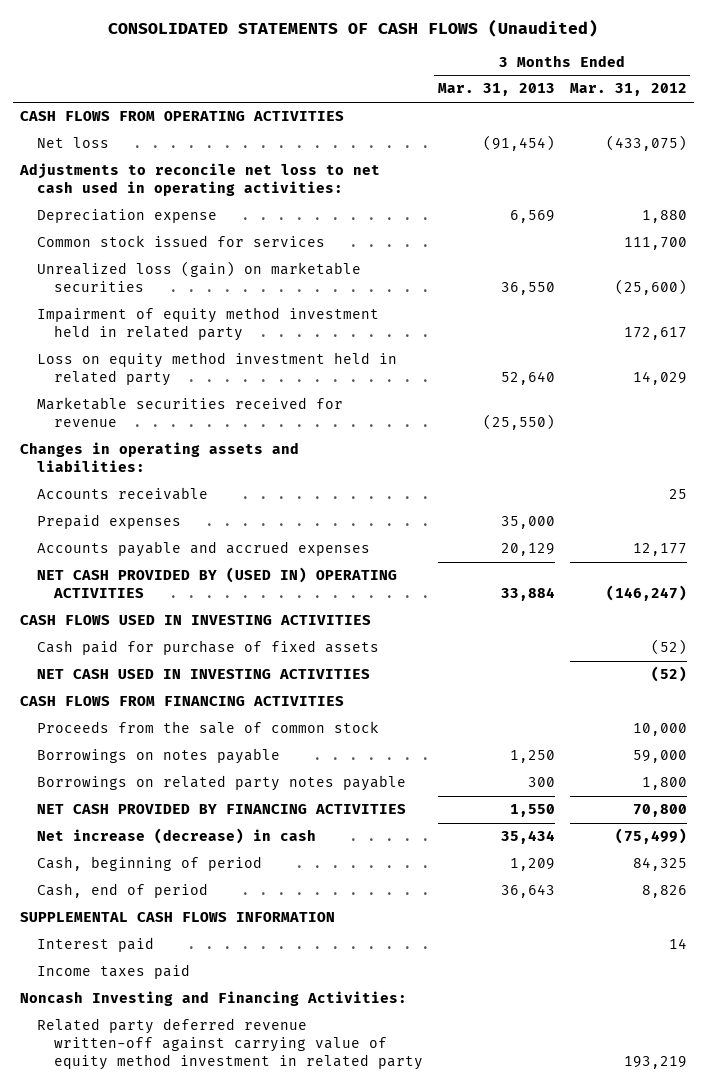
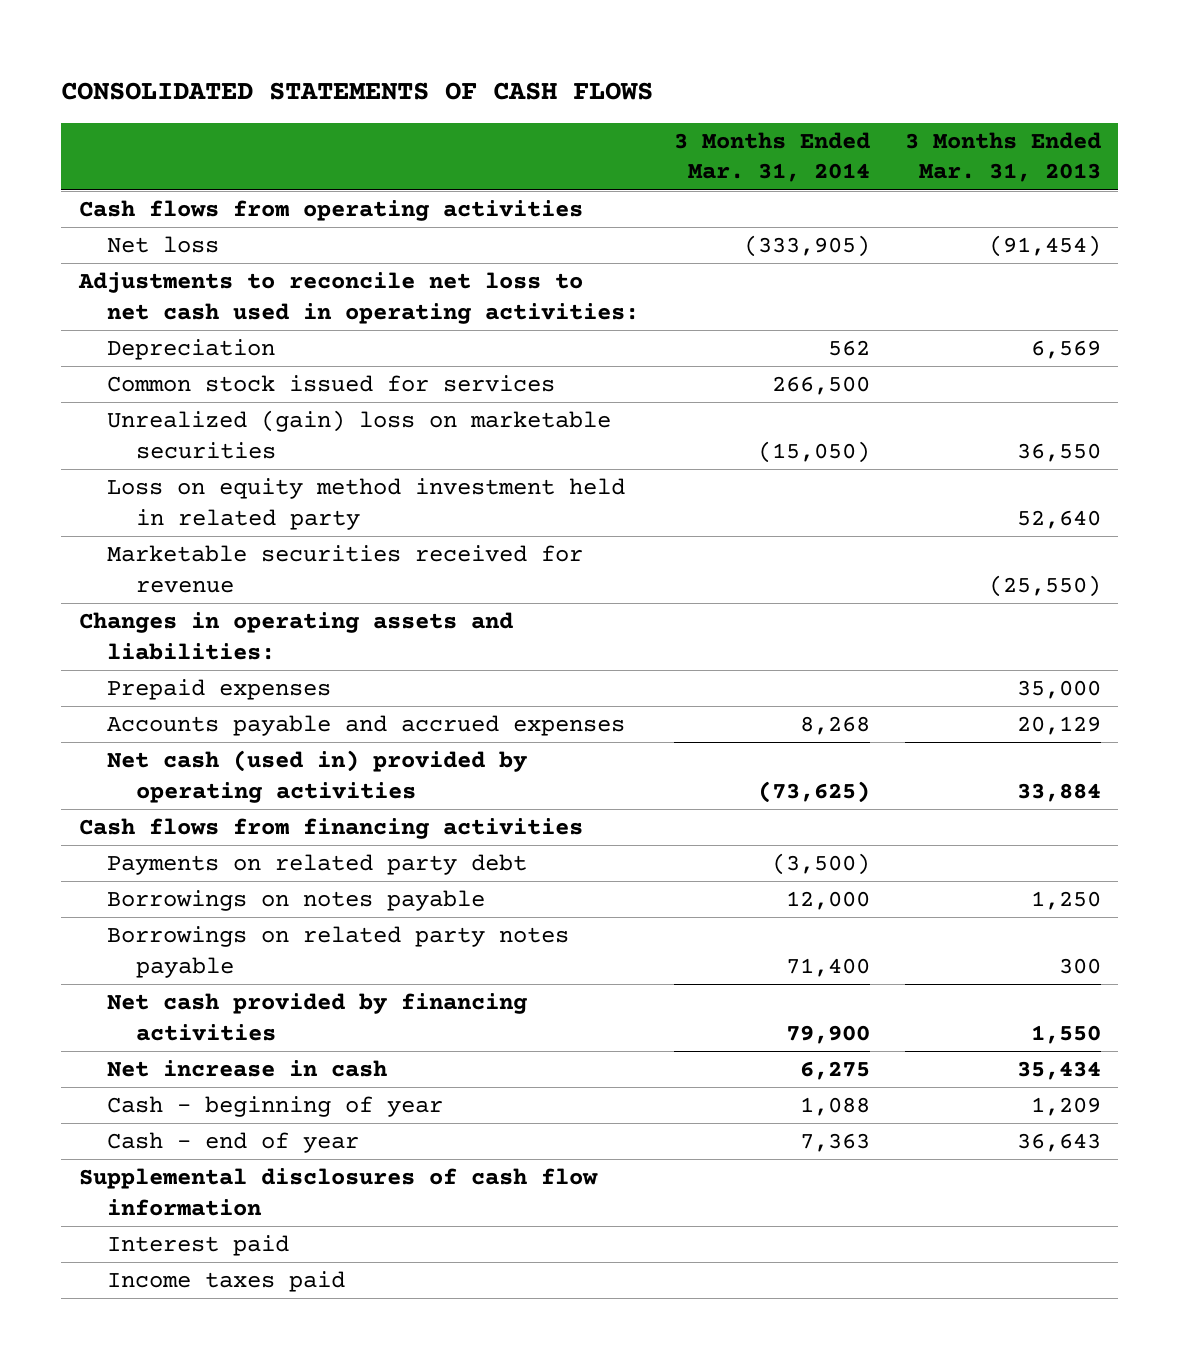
[108,19,599,38] CONSOLIDATED STATEMENTS OF CASH FLOWS (Unaudited) -> [61,81,654,100] CONSOLIDATED STATEMENTS OF CASH FLOWS
[569,83,687,97] Mar. 31, 2012 -> none
none -> [674,131,871,183] 3 Months Ended Mar. 31, 2014
[20,111,345,122] CASH FLOWS FROM OPERATING ACTIVITIES -> [78,200,583,222] Cash flows from operating activities
[37,209,218,224] Depreciation expense -> [107,339,276,361] Depreciation
[37,307,380,342] Impairment of equity method investment held in related party -> none
[37,261,362,293] Unrealized loss (gain) on marketable securities -> [107,410,612,459] Unrealized (gain) loss on marketable securities
[37,487,209,501] Accounts receivable -> none
[20,615,372,626] CASH FLOWS USED IN INVESTING ACTIVITIES -> none
[37,640,380,656] Cash paid for purchase of fixed assets -> none
[37,669,371,680] NET CASH USED IN INVESTING ACTIVITIES -> none
[37,721,380,735] Proceeds from the sale of common stock -> none
[37,567,398,599] NET CASH PROVIDED BY (USED IN) OPERATING ACTIVITIES -> [107,750,528,803] Net cash (used in) provided by operating activities
[20,696,345,707] CASH FLOWS FROM FINANCING ACTIVITIES -> [78,818,583,840] Cash flows from financing activities
none -> [107,854,528,876] Payments on related party debt
[37,804,407,815] NET CASH PROVIDED BY FINANCING ACTIVITIES -> [107,993,528,1041] Net cash provided by financing activities
[37,828,317,845] Net increase (decrease) in cash -> [107,1060,388,1078] Net increase in cash
[37,856,263,872] Cash, beginning of period -> [107,1096,444,1118] Cash - beginning of year
[37,883,209,899] Cash, end of period -> [107,1132,360,1154] Cash - end of year
[20,912,336,923] SUPPLEMENTAL CASH FLOWS INFORMATION -> [78,1168,598,1216] Supplemental disclosures of cash flow information
[20,991,408,1007] Noncash Investing and Financing Activities: -> none
[37,1018,423,1071] Related party deferred revenue written-off against carrying value of equity method investment in related party -> none

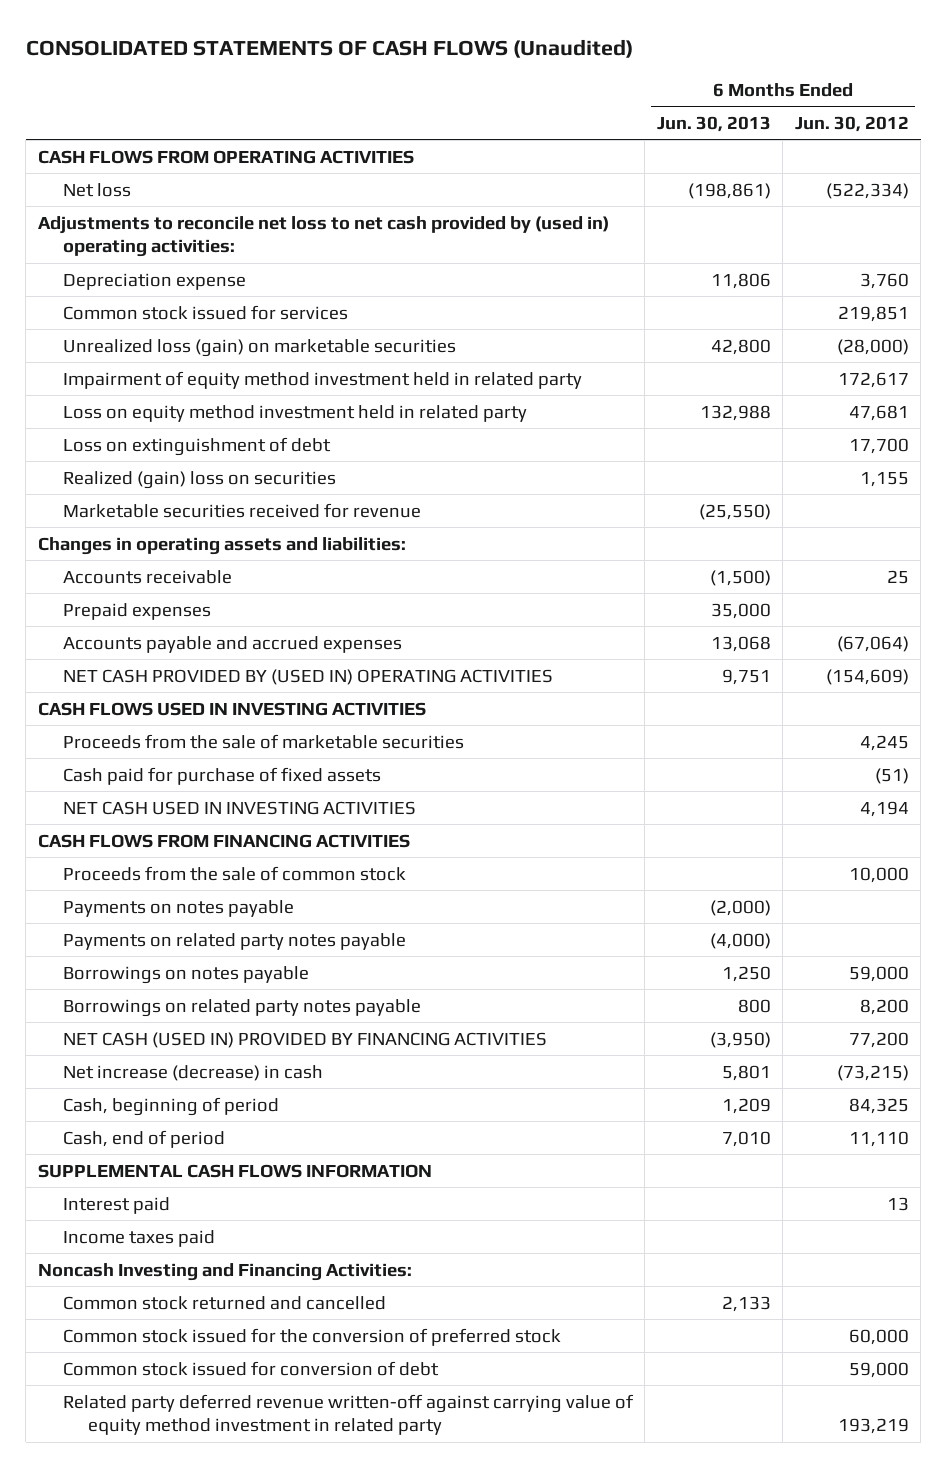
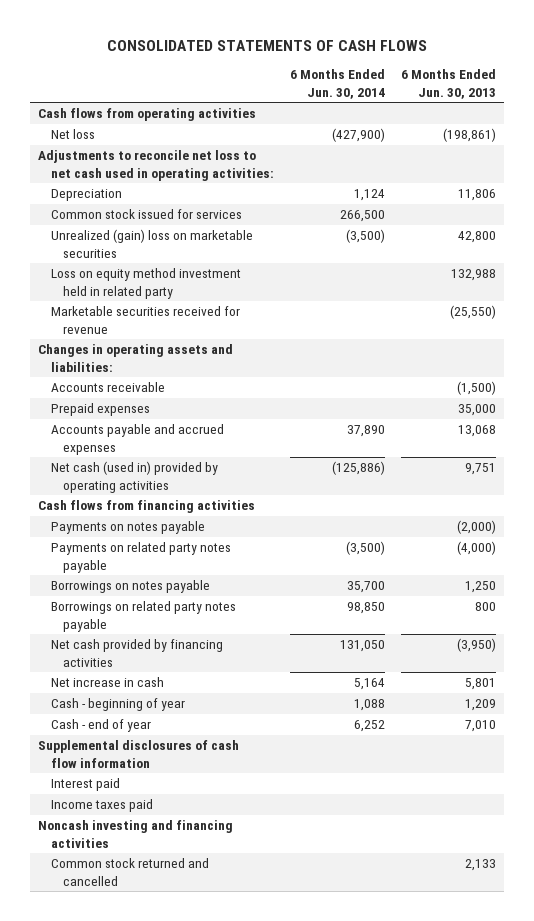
[25,38,633,58] CONSOLIDATED STATEMENTS OF CASH FLOWS (Unaudited) -> [106,39,427,51] CONSOLIDATED STATEMENTS OF CASH FLOWS
[794,115,909,132] Jun. 30, 2012 -> none
none -> [289,69,385,99] 6 Months Ended Jun. 30, 2014
[37,149,414,164] CASH FLOWS FROM OPERATING ACTIVITIES -> [37,108,256,122] Cash flows from operating activities
[37,215,609,258] Adjustments to reconcile net loss to net cash provided by (used in) operating activities: -> [37,150,274,181] Adjustments to reconcile net loss to net cash used in operating activities:
[62,272,246,290] Depreciation expense -> [50,189,122,202] Depreciation
[62,370,582,389] Impairment of equity method investment held in related party -> none
[62,338,456,357] Unrealized loss (gain) on marketable securities -> [50,229,253,258] Unrealized (gain) loss on marketable securities
[62,436,331,456] Loss on extinguishment of debt -> none
[62,470,336,489] Realized (gain) loss on securities -> none
[37,701,426,716] CASH FLOWS USED IN INVESTING ACTIVITIES -> none
[62,733,464,749] Proceeds from the sale of marketable securities -> none
[62,766,381,785] Cash paid for purchase of fixed assets -> none
[62,800,416,815] NET CASH USED IN INVESTING ACTIVITIES -> none
[62,865,406,881] Proceeds from the sale of common stock -> none
[62,668,553,685] NET CASH PROVIDED BY (USED IN) OPERATING ACTIVITIES -> [50,461,218,493] Net cash (used in) provided by operating activities
[37,833,410,848] CASH FLOWS FROM FINANCING ACTIVITIES -> [37,500,255,514] Cash flows from financing activities
[62,1031,547,1048] NET CASH (USED IN) PROVIDED BY FINANCING ACTIVITIES -> [50,639,223,667] Net cash provided by financing activities
[62,1064,323,1081] Net increase (decrease) in cash -> [50,677,164,688] Net increase in cash
[62,1096,279,1116] Cash, beginning of period -> [50,698,185,712] Cash - beginning of year
[62,1129,225,1148] Cash, end of period -> [50,719,151,733] Cash - end of year
[37,1163,432,1178] SUPPLEMENTAL CASH FLOWS INFORMATION -> [37,740,239,768] Supplemental disclosures of cash flow information
[37,1262,412,1281] Noncash Investing and Financing Activities: -> [37,820,233,848] Noncash investing and financing activities
[62,1327,561,1346] Common stock issued for the conversion of preferred stock -> none
[62,1360,439,1376] Common stock issued for conversion of debt -> none
[62,1393,634,1436] Related party deferred revenue written-off against carrying value of equity method investment in related party -> none

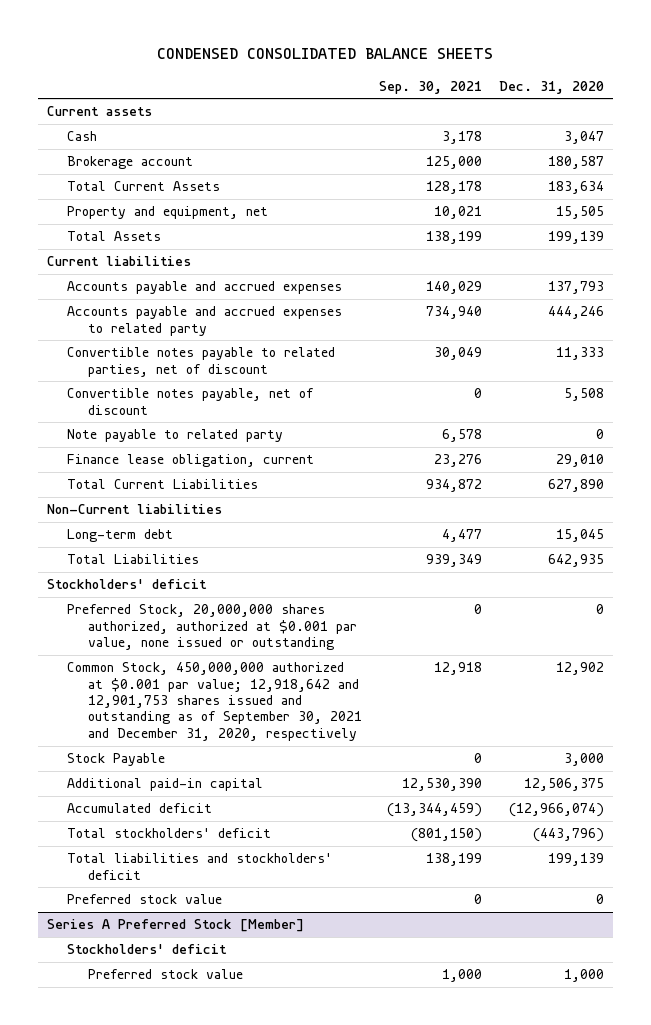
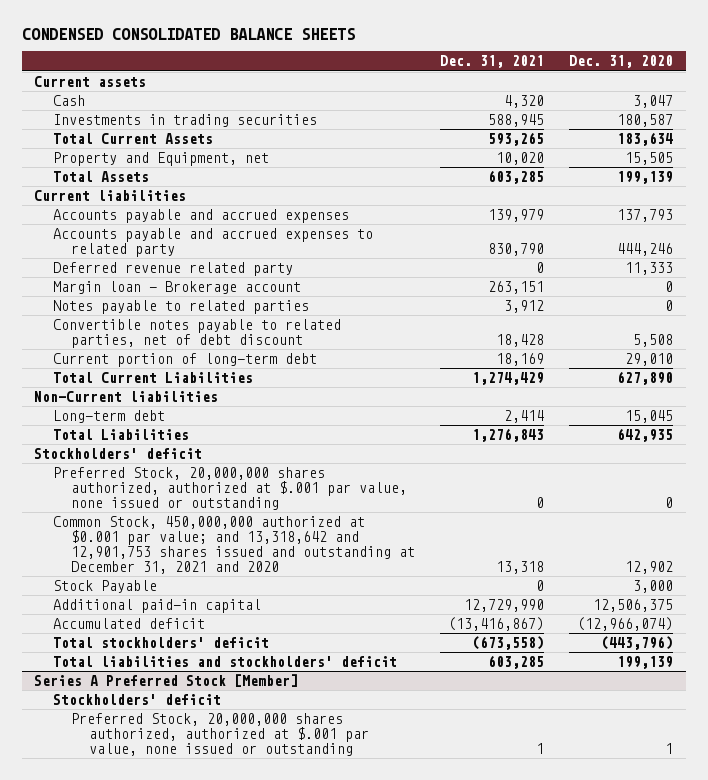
[379,80,483,94] Sep. 30, 2021 -> none
none -> [440,55,545,69] Dec. 31, 2021
[67,156,194,170] Brokerage account -> [52,113,317,127] Investments in trading securities
[67,206,269,220] Property and equipment, net -> [52,151,269,166] Property and Equipment, net
[67,429,284,443] Note payable to related party -> none
none -> [52,261,293,276] Deferred revenue related party
none -> [52,280,301,294] Margin loan - Brokerage account
[67,347,336,377] Convertible notes payable to related parties, net of discount -> [52,299,309,314] Notes payable to related parties
[556,347,605,361] 11,333 -> [665,299,674,311] 0
[67,388,315,415] Convertible notes payable, net of discount -> [52,318,341,348] Convertible notes payable to related parties, net of debt discount
[67,454,315,468] Finance lease obligation, current -> [52,352,317,367] Current portion of long-term debt
[67,604,358,651] Preferred Stock, 20,000,000 shares authorized, authorized at $0.001 par value, none issued or outstanding -> [52,466,407,510] Preferred Stock, 20,000,000 shares authorized, authorized at $.001 par value, none issued or outstanding
[67,662,363,741] Common Stock, 450,000,000 authorized at $0.001 par value; 12,918,642 and 12,901,753 shares issued and outstanding as of September 30, 2021 and December 31, 2020, respectively -> [52,515,415,574] Common Stock, 450,000,000 authorized at $0.001 par value; and 13,318,642 and 12,901,753 shares issued and outstanding at December 31, 2021 and 2020
[67,894,223,905] Preferred stock value -> none
[88,969,244,980] Preferred stock value -> none
none -> [70,712,370,756] Preferred Stock, 20,000,000 shares authorized, authorized at $.001 par value, none issued or outstanding

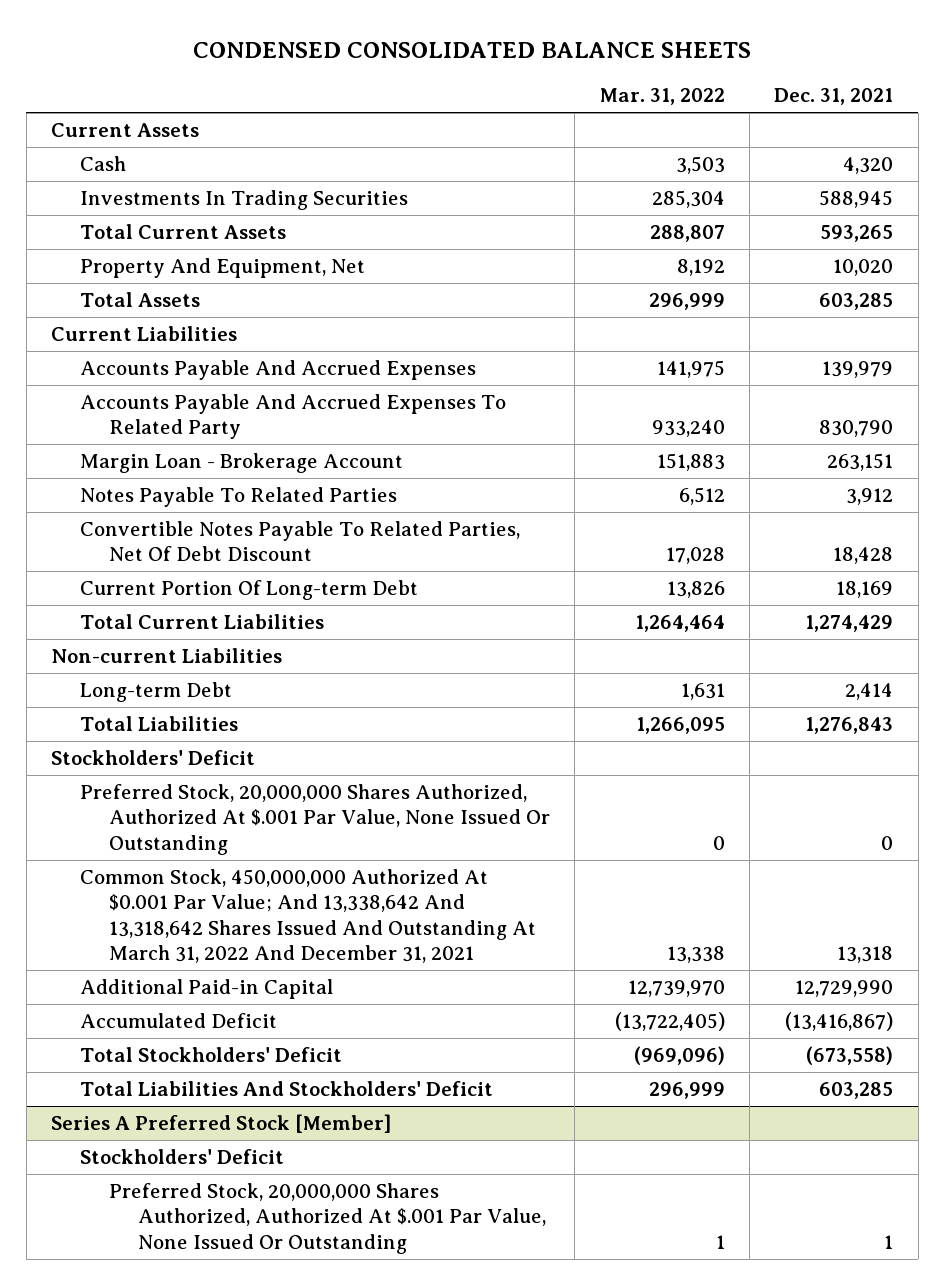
[569,55,674,69] Dec. 31, 2020 -> none
none -> [599,88,725,106] Mar. 31, 2022
[34,75,147,87] Current assets -> [51,123,200,138] Current Assets
[52,113,317,127] Investments in trading securities -> [80,190,409,211] Investments In Trading Securities
[52,151,269,166] Property and Equipment, net -> [80,258,366,279] Property And Equipment, Net
[52,261,293,276] Deferred revenue related party -> none
[34,189,187,201] Current liabilities -> [51,326,238,342] Current Liabilities
[52,208,349,223] Accounts payable and accrued expenses -> [80,360,477,381] Accounts Payable And Accrued Expenses
[52,227,373,257] Accounts payable and accrued expenses to related party -> [80,394,507,440] Accounts Payable And Accrued Expenses To Related Party
[52,280,301,294] Margin loan - Brokerage account -> [80,453,404,474] Margin Loan - Brokerage Account
[52,299,309,314] Notes payable to related parties -> [80,487,398,508] Notes Payable To Related Parties
[52,318,341,348] Convertible notes payable to related parties, net of debt discount -> [80,521,521,562] Convertible Notes Payable To Related Parties, Net Of Debt Discount
[52,352,317,367] Current portion of long-term debt -> [80,580,419,601] Current Portion Of Long-term Debt
[34,390,219,402] Non-Current liabilities -> [51,648,283,664] Non-current Liabilities
[52,409,165,423] Long-term debt -> [80,682,233,703] Long-term Debt
[52,579,157,593] Stock Payable -> none
[34,447,203,459] Stockholders' deficit -> [51,750,256,766] Stockholders' Deficit
[52,466,407,510] Preferred Stock, 20,000,000 shares authorized, authorized at $.001 par value, none issued or outstanding -> [80,784,550,855] Preferred Stock, 20,000,000 Shares Authorized, Authorized At $.001 Par Value, None Issued Or Outstanding
[52,515,415,574] Common Stock, 450,000,000 authorized at $0.001 par value; and 13,318,642 and 12,901,753 shares issued and outstanding at December 31, 2021 and 2020 -> [80,869,536,964] Common Stock, 450,000,000 Authorized At $0.001 Par Value; And 13,338,642 And 13,318,642 Shares Issued And Outstanding At March 31, 2022 And December 31, 2021
[52,598,261,613] Additional paid-in capital -> [80,979,334,1000] Additional Paid-in Capital
[52,617,205,629] Accumulated deficit -> [80,1013,278,1029] Accumulated Deficit
[52,636,269,648] Total stockholders' deficit -> [80,1047,343,1063] Total Stockholders' Deficit
[52,655,397,667] Total liabilities and stockholders' deficit -> [80,1081,494,1097] Total Liabilities And Stockholders' Deficit
[52,693,221,705] Stockholders' deficit -> [80,1149,285,1165] Stockholders' Deficit
[70,712,370,756] Preferred Stock, 20,000,000 shares authorized, authorized at $.001 par value, none issued or outstanding -> [108,1183,546,1254] Preferred Stock, 20,000,000 Shares Authorized, Authorized At $.001 Par Value, None Issued Or Outstanding

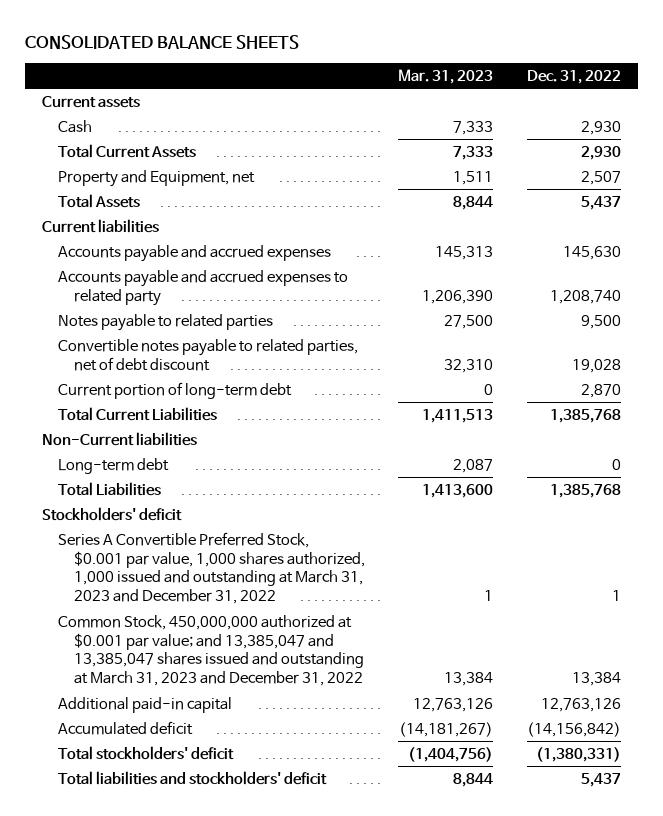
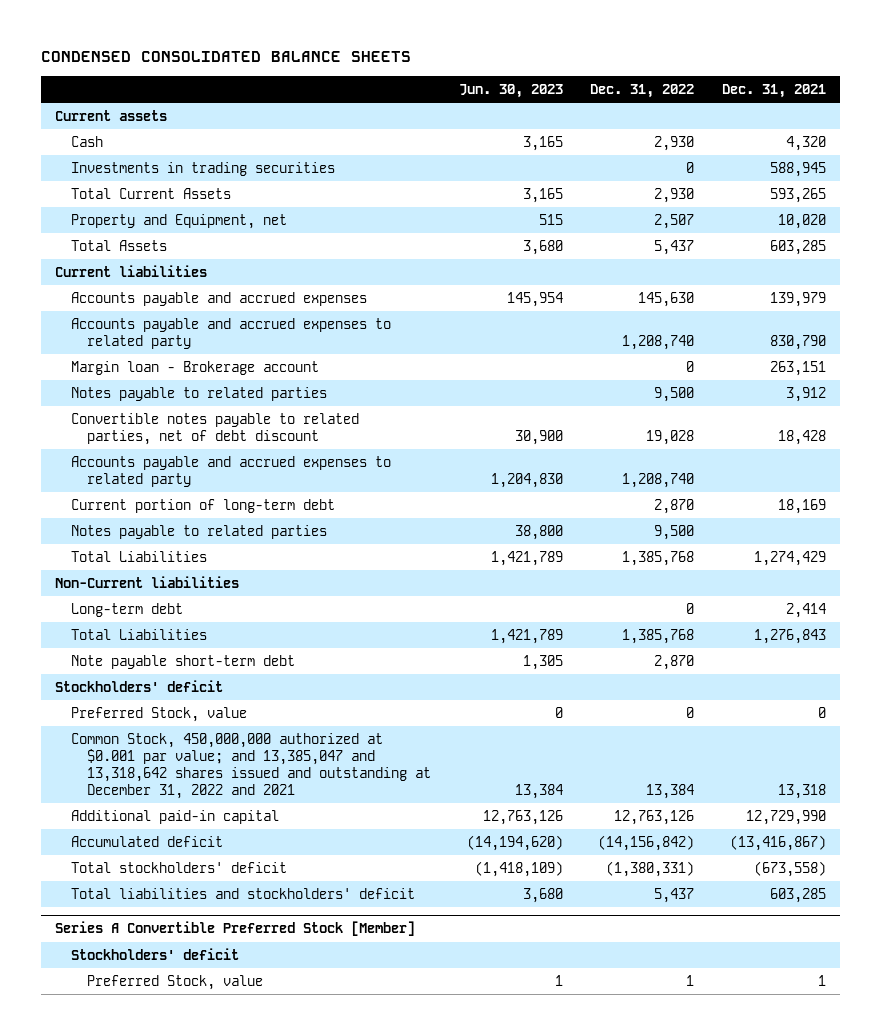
[25,35,300,50] CONSOLIDATED BALANCE SHEETS -> [40,51,411,63] CONDENSED CONSOLIDATED BALANCE SHEETS
[398,68,494,84] Mar. 31, 2023 -> none
none -> [458,83,563,98] Jun. 30, 2023
none -> [722,83,827,98] Dec. 31, 2021
none -> [70,161,335,176] Investments in trading securities
none -> [70,360,319,375] Margin loan - Brokerage account
none -> [70,455,391,487] Accounts payable and accrued expenses to related party
none -> [70,524,327,539] Notes payable to related parties
[57,407,217,422] Total Current Liabilities -> [70,550,207,562] Total Liabilities
none -> [70,654,295,669] Note payable short-term debt
[57,532,365,605] Series A Convertible Preferred Stock, $0.001 par value, 1,000 shares authorized, 1,000 issued and outstanding at March 31, 2023 and December 31, 2022 -> none
none -> [70,706,247,722] Preferred Stock, value
[57,615,364,687] Common Stock, 450,000,000 authorized at $0.001 par value; and 13,385,047 and 13,385,047 shares issued and outstanding at March 31, 2023 and December 31, 2022 -> [70,732,431,799] Common Stock, 450,000,000 authorized at $0.001 par value; and 13,385,047 and 13,318,642 shares issued and outstanding at December 31, 2022 and 2021
none -> [54,921,415,937] Series A Convertible Preferred Stock [Member]
none -> [70,947,239,960] Stockholders' deficit
none -> [86,974,263,990] Preferred Stock, value

